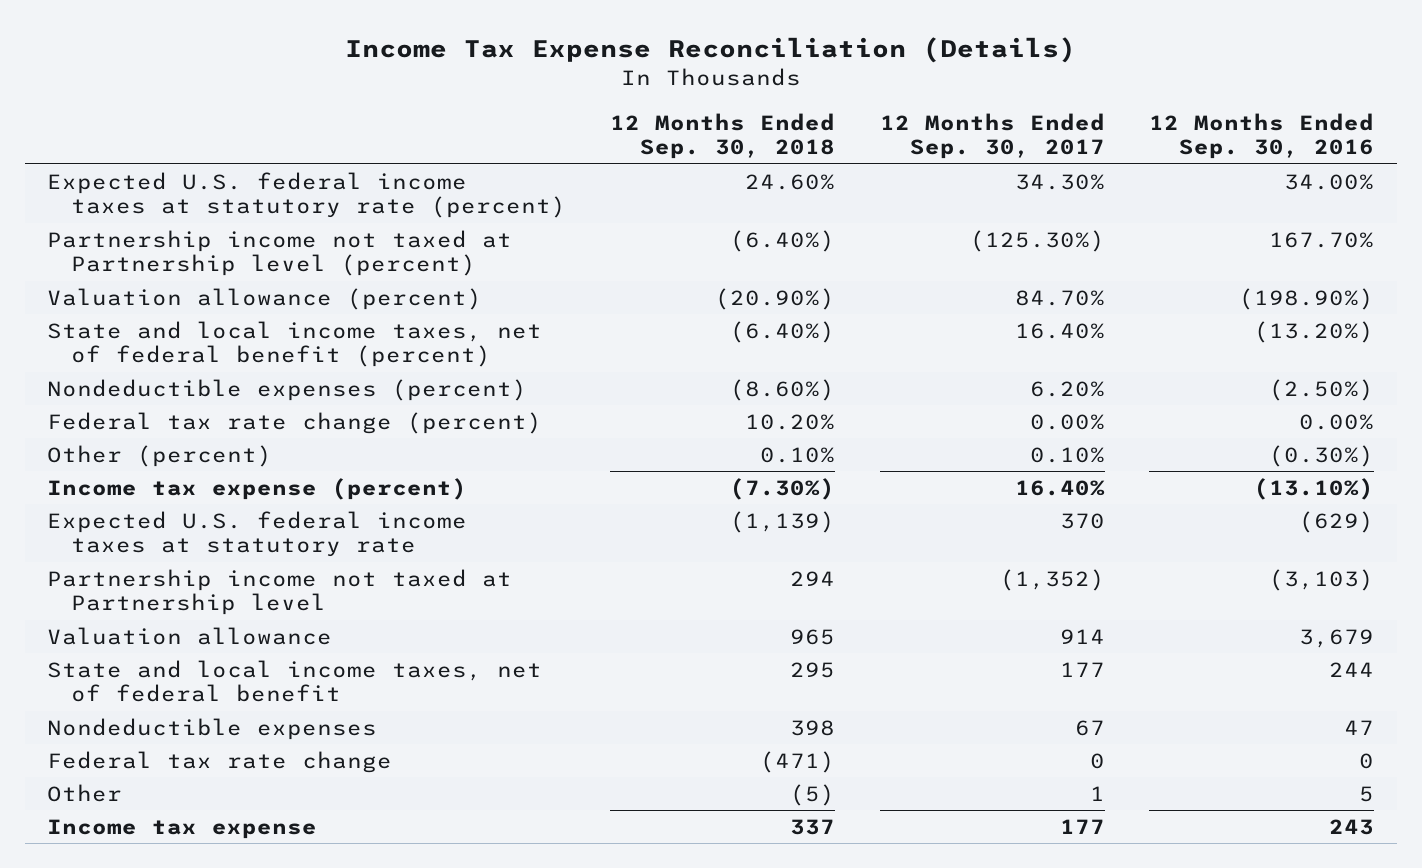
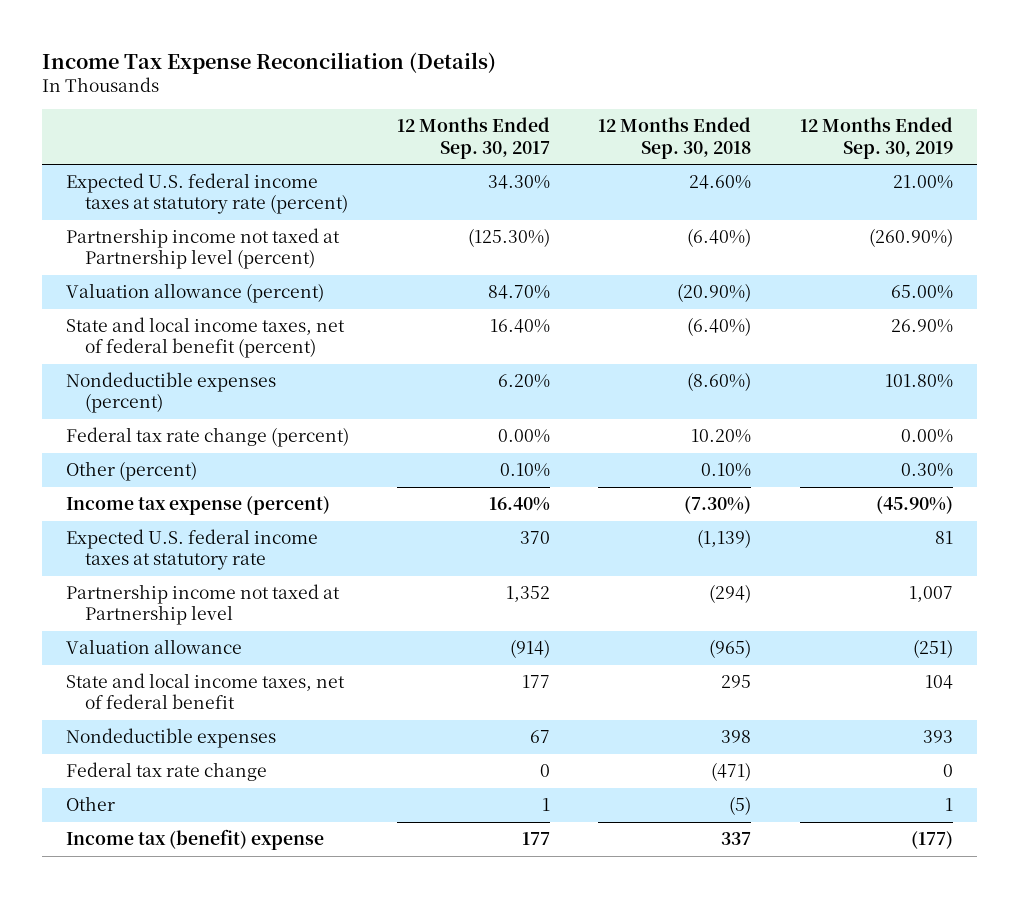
[1149,112,1375,160] 12 Months Ended Sep. 30, 2016 -> none
none -> [799,117,953,159] 12 Months Ended Sep. 30, 2019
[790,570,836,586] 294 -> [709,584,752,604] (294)
[999,568,1105,591] (1,352) -> [506,586,551,603] 1,352
[790,628,836,645] 965 -> [709,639,752,659] (965)
[1059,628,1105,644] 914 -> [510,639,551,659] (914)
[47,818,318,839] Income tax expense -> [65,829,324,851] Income tax (benefit) expense

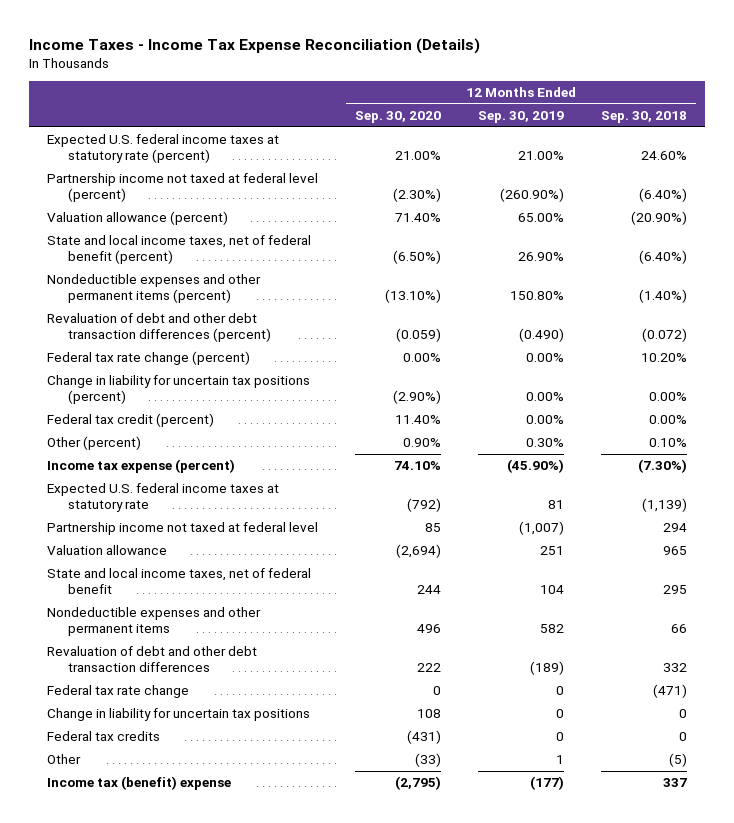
[41,51,496,74] Income Tax Expense Reconciliation (Details) -> [28,37,480,54] Income Taxes - Income Tax Expense Reconciliation (Details)
[397,117,551,159] 12 Months Ended Sep. 30, 2017 -> none
none -> [355,111,442,124] Sep. 30, 2020
[65,228,340,270] Partnership income not taxed at Partnership level (percent) -> [47,173,319,202] Partnership income not taxed at federal level (percent)
[65,372,276,414] Nondeductible expenses (percent) -> [47,274,262,303] Nondeductible expenses and other permanent items (percent)
[687,372,752,392] (8.60%) -> [638,288,687,303] (1.40%)
[884,374,953,389] 101.80% -> [509,290,564,300] 150.80%
none -> [47,313,271,342] Revaluation of debt and other debt transaction differences (percent)
none -> [47,375,311,404] Change in liability for uncertain tax positions (percent)
none -> [47,413,215,428] Federal tax credit (percent)
[65,584,340,626] Partnership income not taxed at Partnership level -> [47,522,319,536] Partnership income not taxed at federal level
[709,584,752,604] (294) -> [662,523,687,533] 294
[908,586,953,603] 1,007 -> [518,521,564,536] (1,007)
[709,639,752,659] (965) -> [662,546,687,556] 965
[912,639,953,659] (251) -> [539,546,564,556] 251
[65,728,276,749] Nondeductible expenses -> [47,607,262,636] Nondeductible expenses and other permanent items
[721,730,752,744] 398 -> [670,623,687,633] 66
[922,730,953,744] 393 -> [539,623,564,633] 582
none -> [47,646,258,672] Revaluation of debt and other debt transaction differences
none -> [47,708,311,722] Change in liability for uncertain tax positions
none -> [47,731,161,742] Federal tax credits

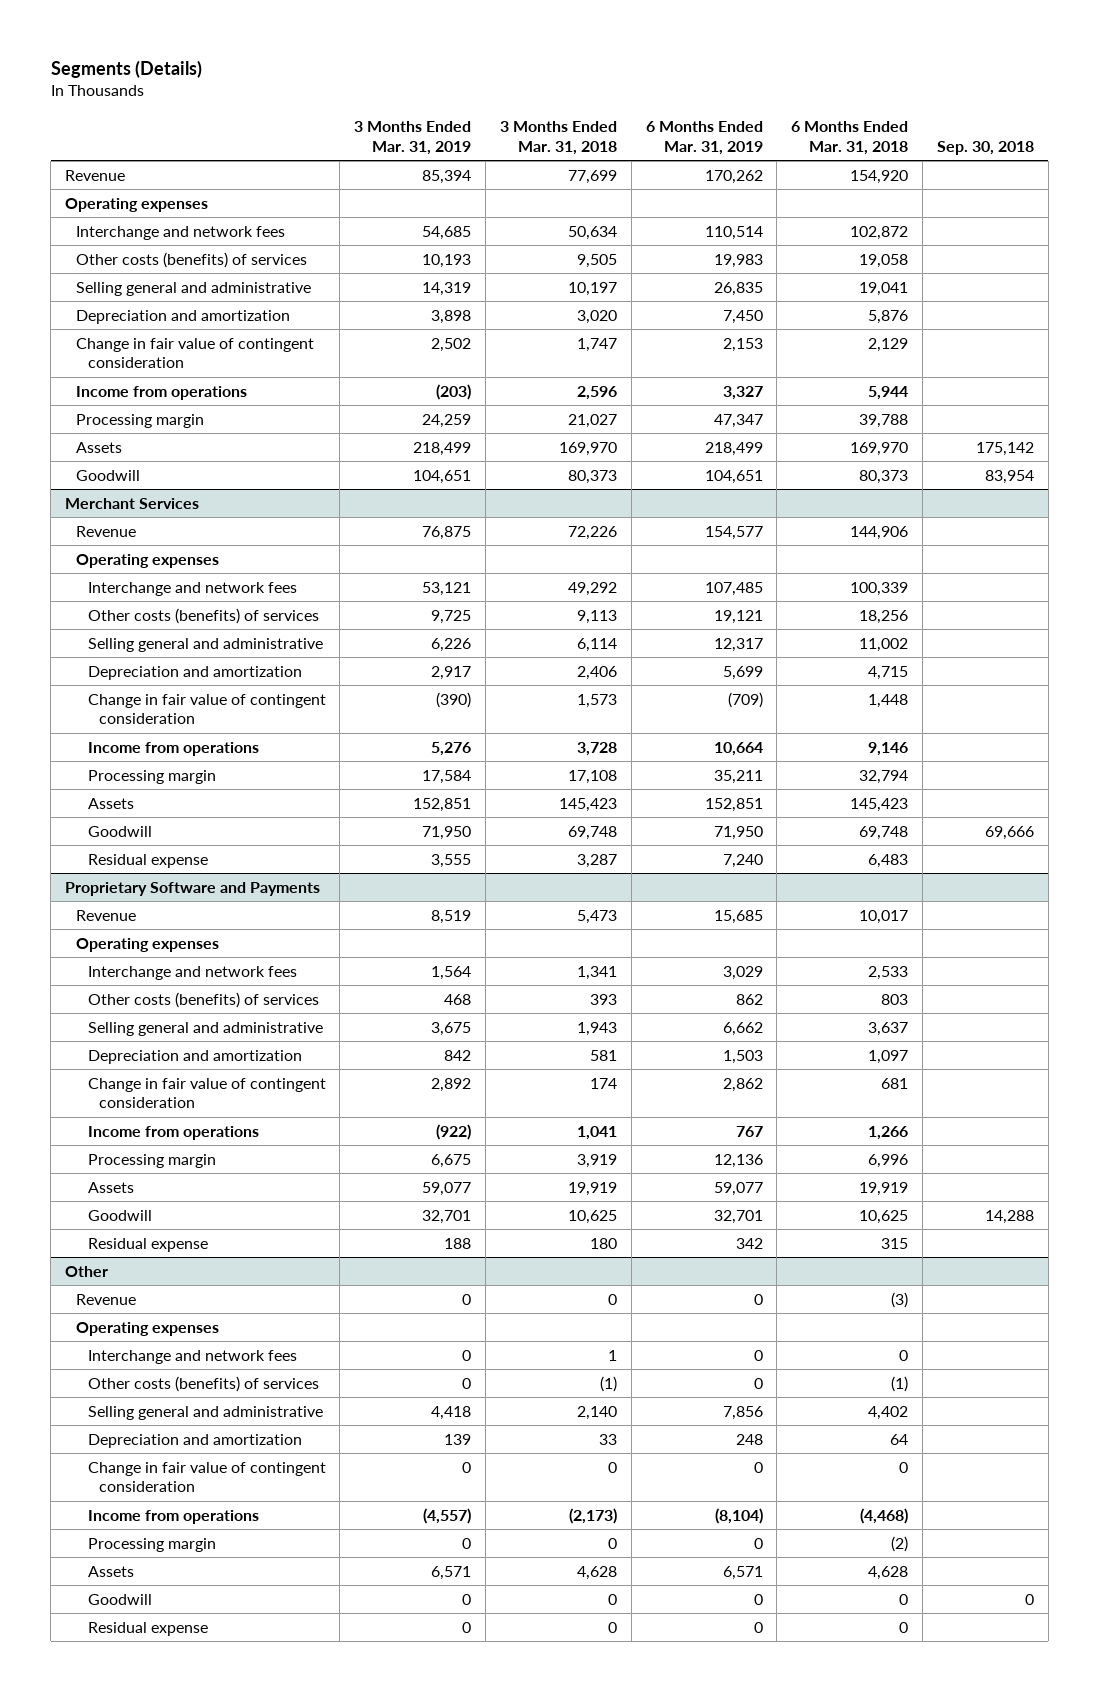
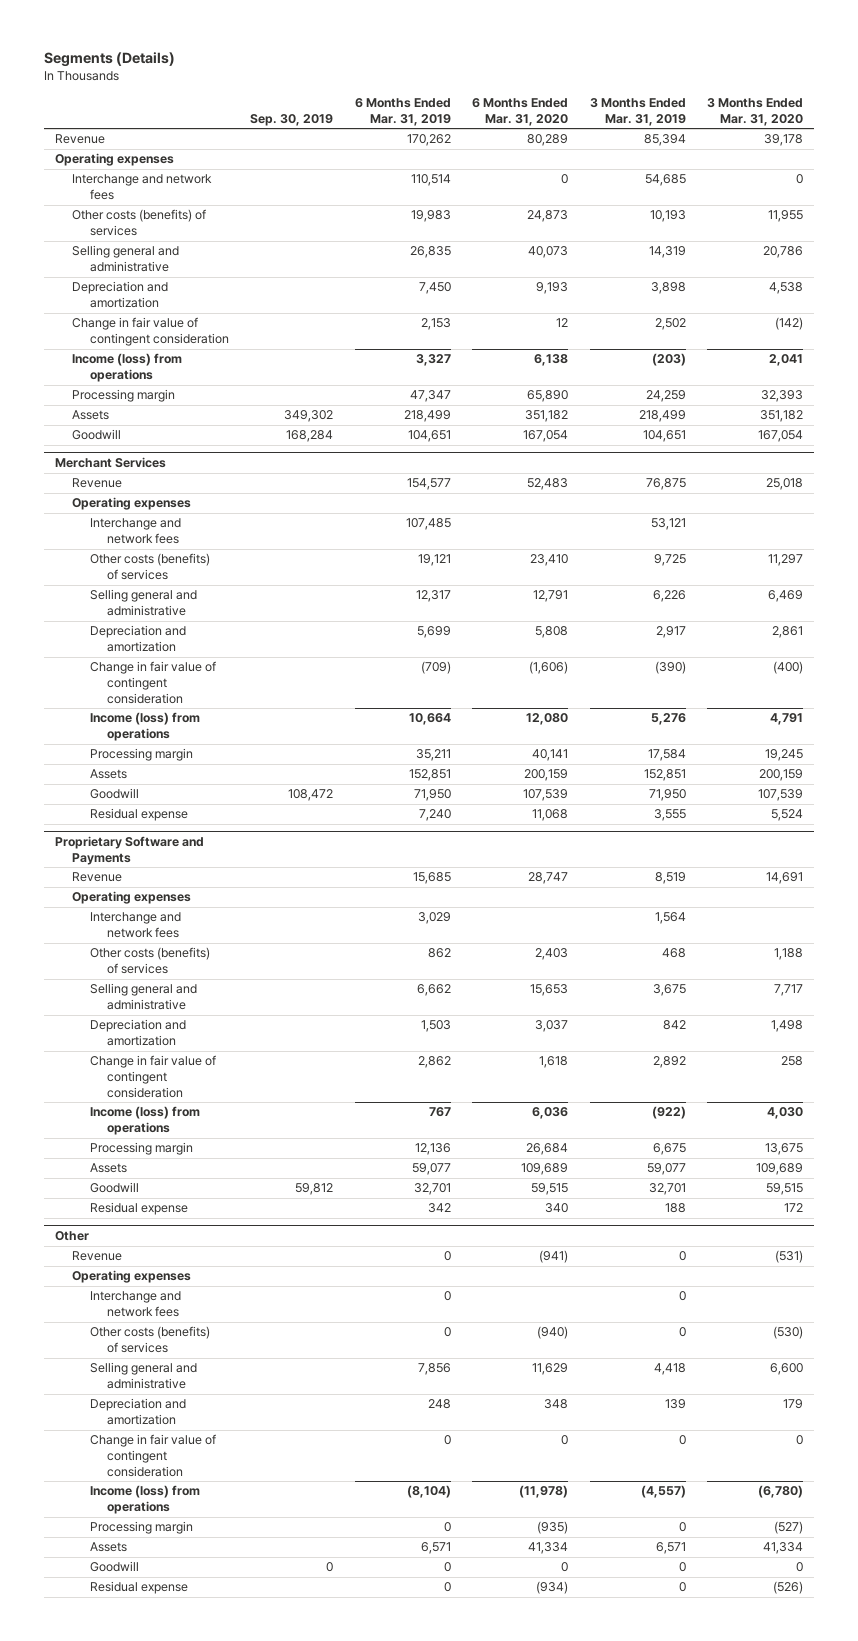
[499,120,617,155] 3 Months Ended Mar. 31, 2018 -> none
[791,120,909,155] 6 Months Ended Mar. 31, 2018 -> none
[937,140,1035,155] Sep. 30, 2018 -> none
none -> [250,113,334,126] Sep. 30, 2019
none -> [472,97,569,126] 6 Months Ended Mar. 31, 2020
none -> [707,97,804,126] 3 Months Ended Mar. 31, 2020
[76,385,248,400] Income from operations -> [72,353,183,383] Income (loss) from operations
[87,741,259,756] Income from operations -> [89,712,200,742] Income (loss) from operations
[87,1125,259,1140] Income from operations -> [89,1106,200,1136] Income (loss) from operations
[87,1509,259,1524] Income from operations -> [89,1485,200,1515] Income (loss) from operations

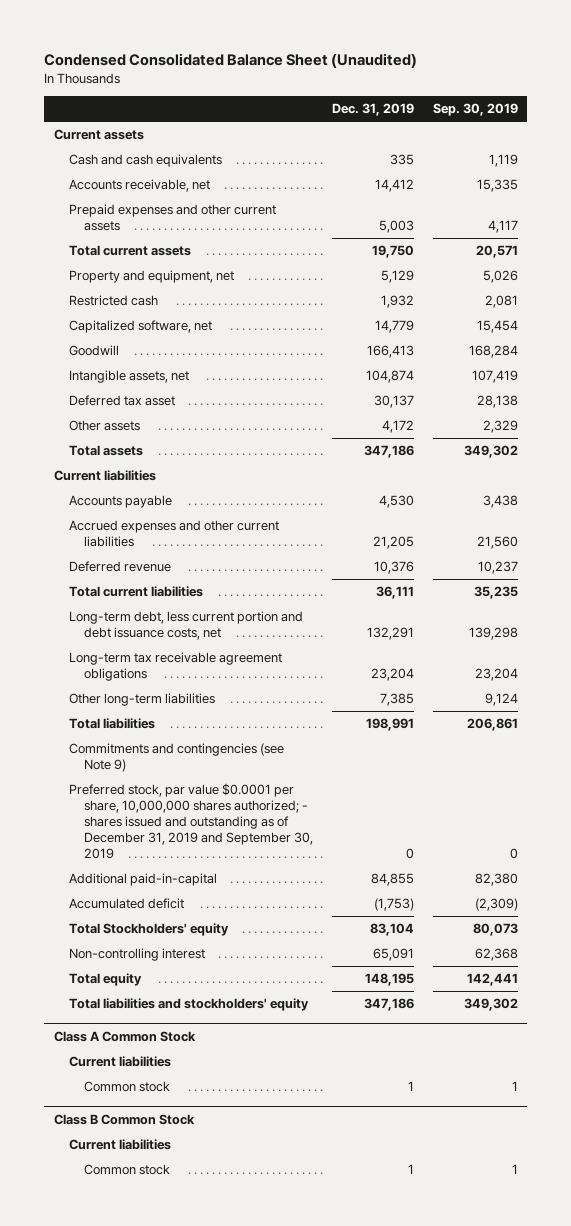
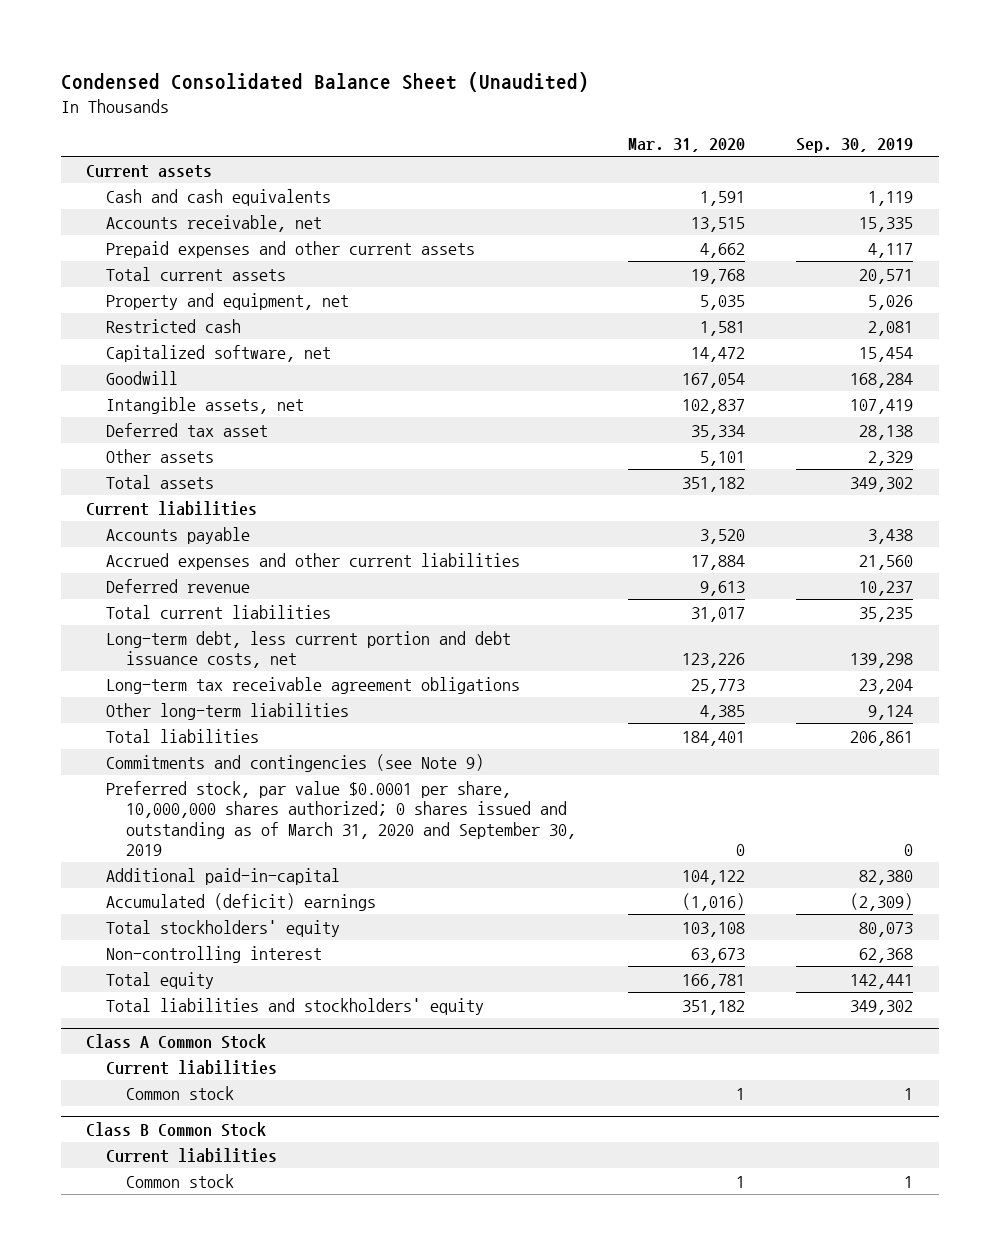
[332,103,415,117] Dec. 31, 2019 -> none
none -> [627,137,745,152] Mar. 31, 2020
[68,783,314,859] Preferred stock, par value $0.0001 per share, 10,000,000 shares authorized; - shares issued and outstanding as of December 31, 2019 and September 30, 2019 -> [106,780,577,857] Preferred stock, par value $0.0001 per share, 10,000,000 shares authorized; 0 shares issued and outstanding as of March 31, 2020 and September 30, 2019
[68,898,184,910] Accumulated deficit -> [106,892,377,911] Accumulated (deficit) earnings
[68,923,229,937] Total Stockholders' equity -> [106,919,341,937] Total stockholders' equity

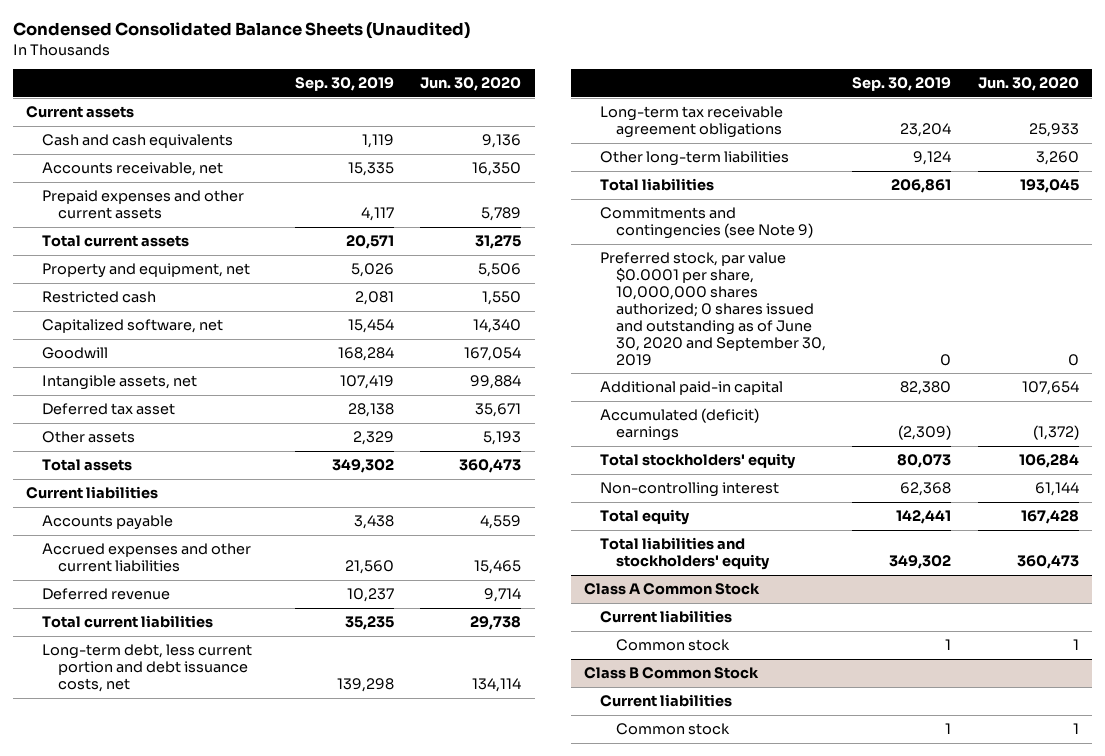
[60,72,589,93] Condensed Consolidated Balance Sheet (Unaudited) -> [13,22,471,40] Condensed Consolidated Balance Sheets (Unaudited)
[627,137,745,152] Mar. 31, 2020 -> none
none -> [420,77,522,92] Jun. 30, 2020
[106,780,577,857] Preferred stock, par value $0.0001 per share, 10,000,000 shares authorized; 0 shares issued and outstanding as of March 31, 2020 and September 30, 2019 -> [599,252,826,366] Preferred stock, par value $0.0001 per share, 10,000,000 shares authorized; 0 shares issued and outstanding as of June 30, 2020 and September 30, 2019
[106,867,341,885] Additional paid-in-capital -> [599,381,783,396] Additional paid-in capital

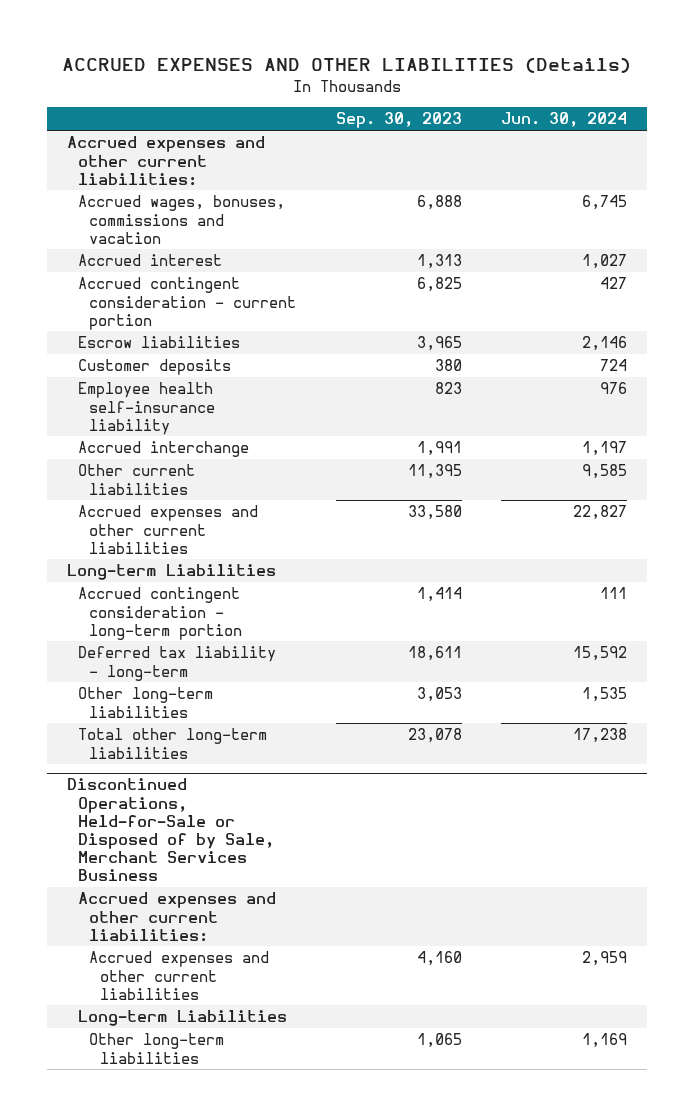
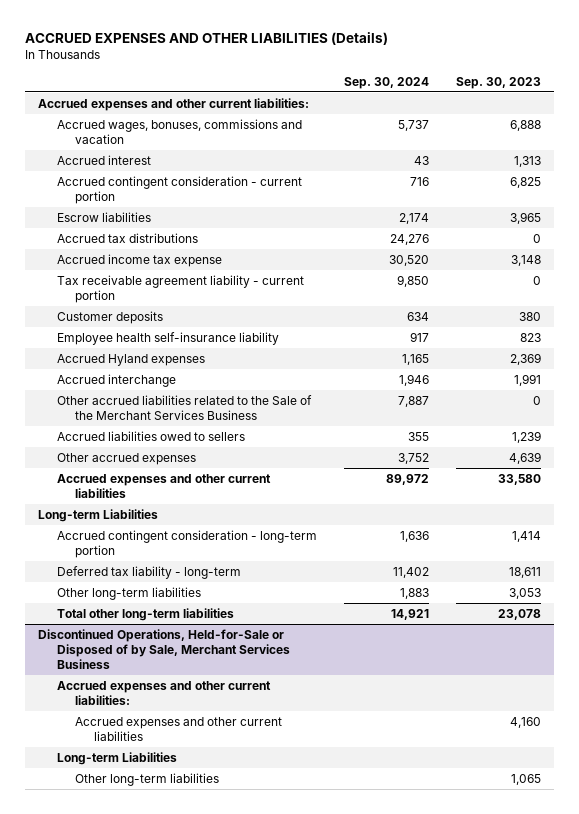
[501,112,628,128] Jun. 30, 2024 -> none
none -> [343,76,429,89] Sep. 30, 2024
none -> [56,232,198,243] Accrued tax distributions
none -> [56,253,222,267] Accrued income tax expense
none -> [56,274,304,303] Tax receivable agreement liability - current portion
none -> [56,353,205,366] Accrued Hyland expenses
[78,464,196,495] Other current liabilities -> none
none -> [56,394,312,420] Other accrued liabilities related to the Sale of the Merchant Services Business
none -> [56,430,245,441] Accrued liabilities owed to sellers
none -> [56,452,196,465] Other accrued expenses

